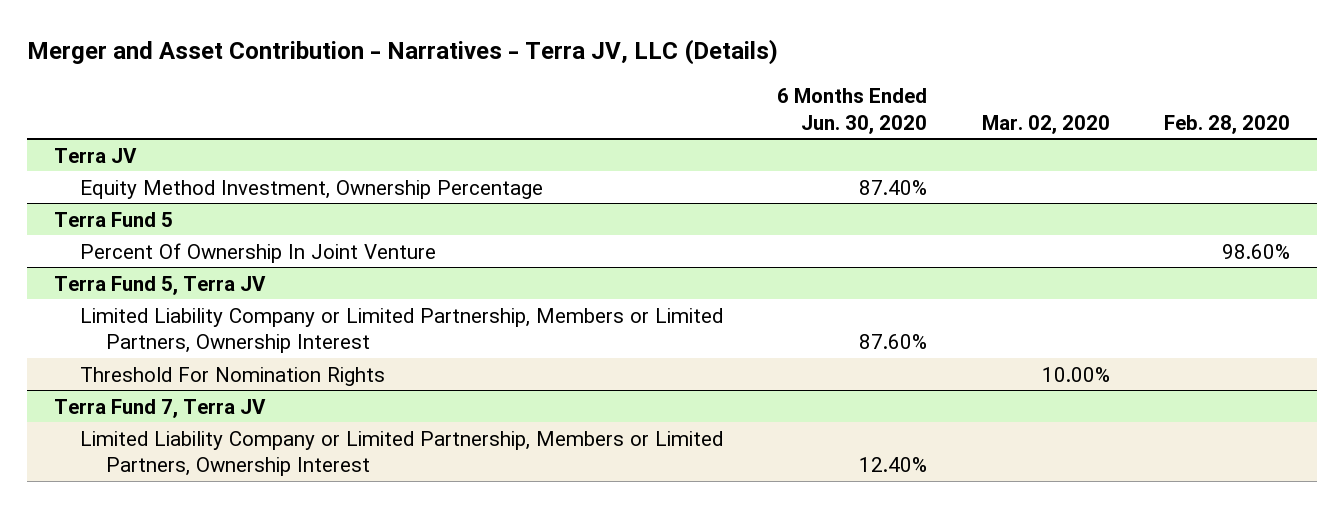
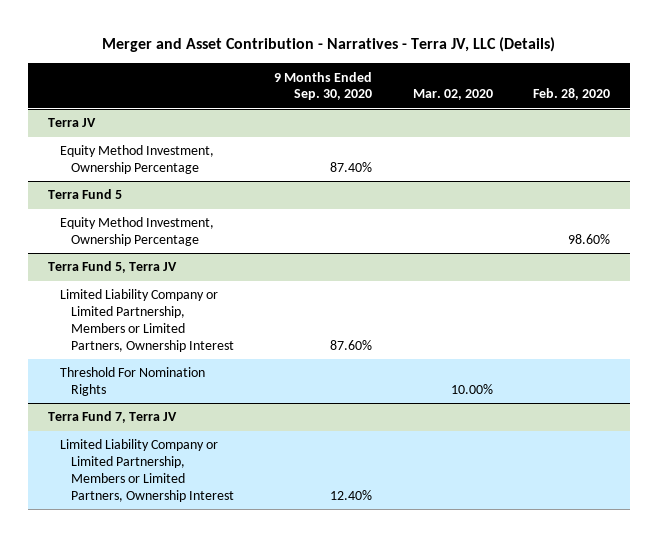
[777,88,928,134] 6 Months Ended Jun. 30, 2020 -> none
none -> [274,71,373,101] 9 Months Ended Sep. 30, 2020
[80,242,437,263] Percent Of Ownership In Joint Venture -> [59,217,214,247] Equity Method Investment, Ownership Percentage

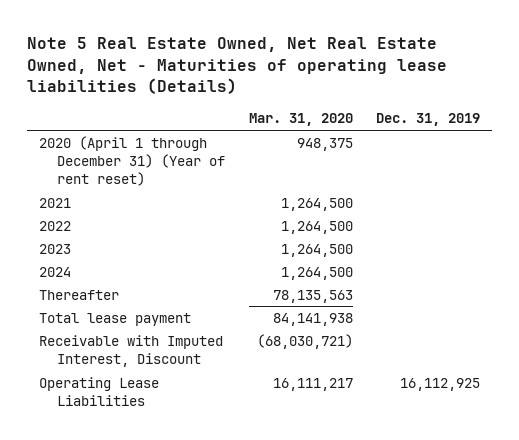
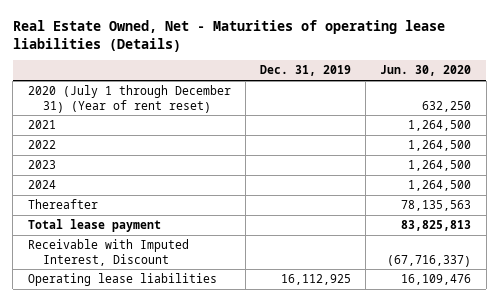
[26,36,447,95] Note 5 Real Estate Owned, Net Real Estate Owned, Net - Maturities of operating lease liabilities (Details) -> [12,19,445,52] Real Estate Owned, Net - Maturities of operating lease liabilities (Details)
[248,113,353,127] Mar. 31, 2020 -> none
none -> [380,65,472,77] Jun. 30, 2020
[38,135,226,187] 2020 (April 1 through December 31) (Year of rent reset) -> [27,85,231,113] 2020 (July 1 through December 31) (Year of rent reset)
[38,376,159,407] Operating Lease Liabilities -> [27,273,217,287] Operating lease liabilities

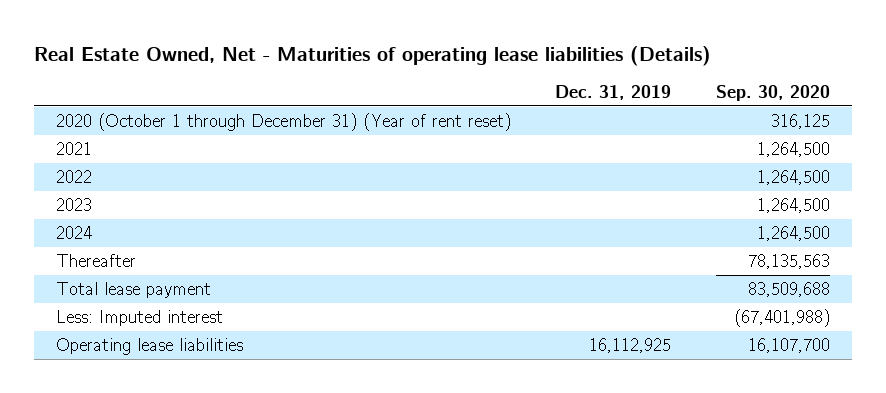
[380,65,472,77] Jun. 30, 2020 -> none
none -> [716,85,831,102] Sep. 30, 2020
[27,85,231,113] 2020 (July 1 through December 31) (Year of rent reset) -> [55,112,511,131] 2020 (October 1 through December 31) (Year of rent reset)
[27,239,189,266] Receivable with Imputed Interest, Discount -> [55,309,223,326] Less: Imputed interest

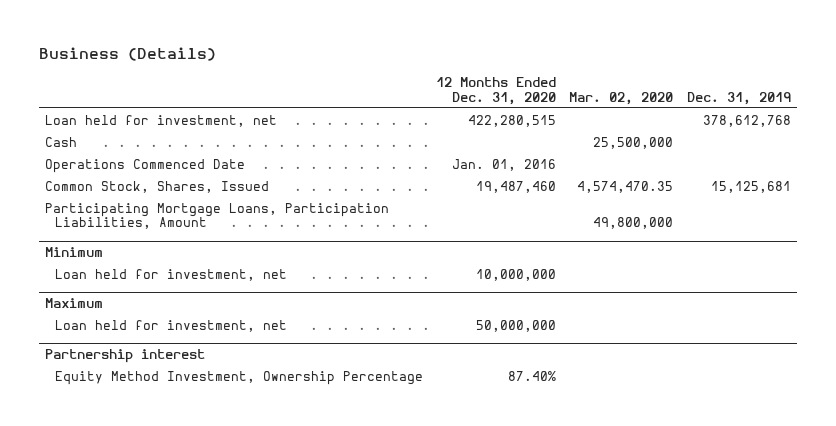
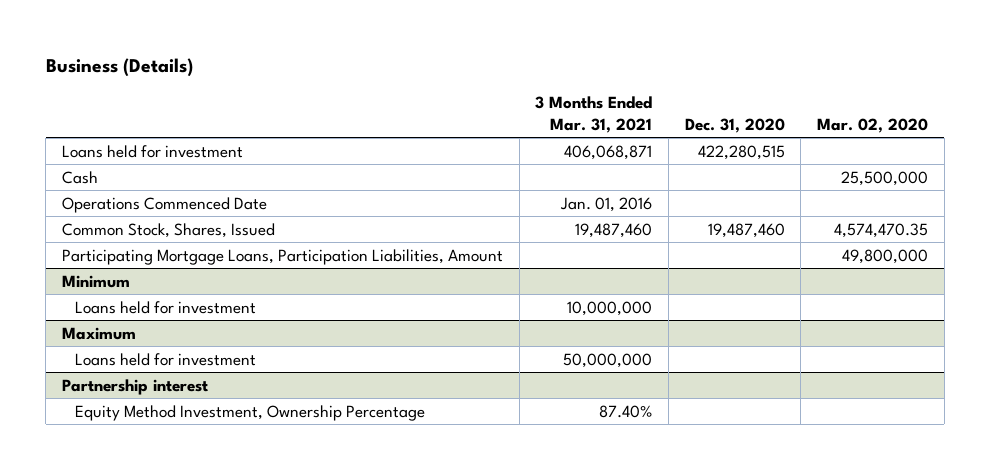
[436,76,557,105] 12 Months Ended Dec. 31, 2020 -> none
[686,91,791,105] Dec. 31, 2019 -> none
none -> [535,96,653,133] 3 Months Ended Mar. 31, 2021
none -> [684,117,785,133] Dec. 31, 2020
[45,114,278,127] Loan held for investment, net -> [62,144,244,158] Loans held for investment
[55,268,288,281] Loan held for investment, net -> [74,300,256,314] Loans held for investment
[55,319,288,332] Loan held for investment, net -> [74,352,256,366] Loans held for investment

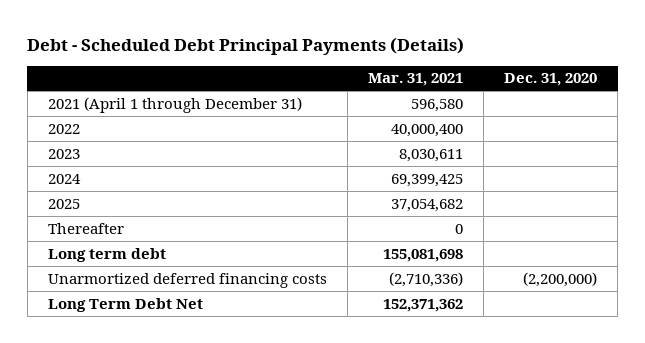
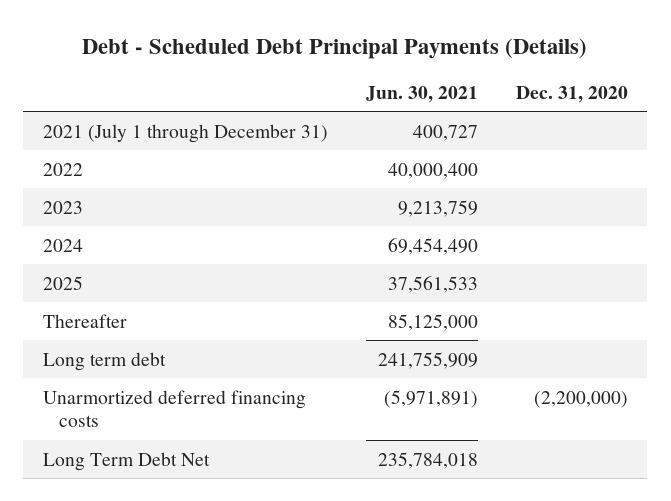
[368,73,464,87] Mar. 31, 2021 -> none
none -> [365,85,478,103] Jun. 30, 2021
[47,96,302,113] 2021 (April 1 through December 31) -> [42,123,328,143] 2021 (July 1 through December 31)

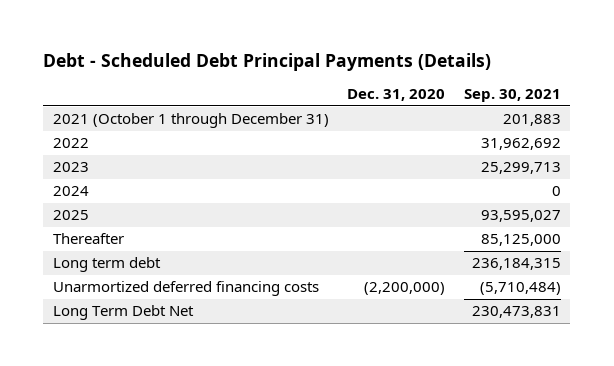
[365,85,478,103] Jun. 30, 2021 -> none
none -> [464,89,562,103] Sep. 30, 2021
[42,123,328,143] 2021 (July 1 through December 31) -> [52,113,329,129] 2021 (October 1 through December 31)

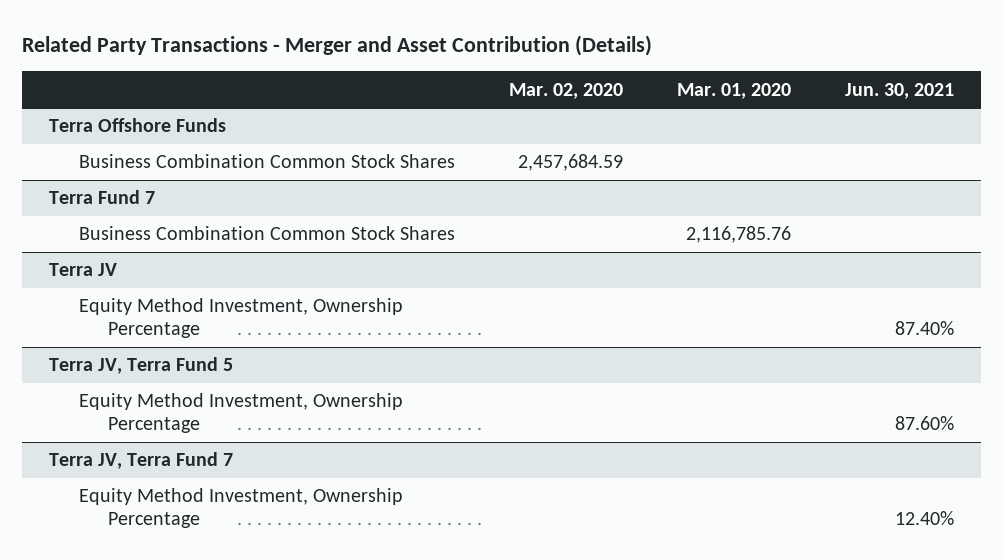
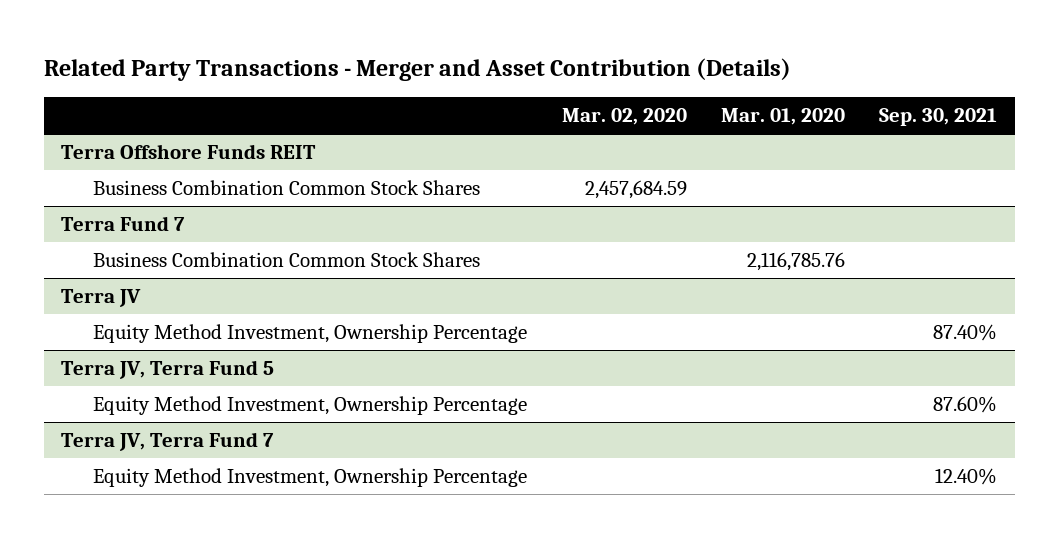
[845,82,955,99] Jun. 30, 2021 -> none
none -> [879,107,998,126] Sep. 30, 2021
[49,118,227,133] Terra Offshore Funds -> [61,144,317,160] Terra Offshore Funds REIT

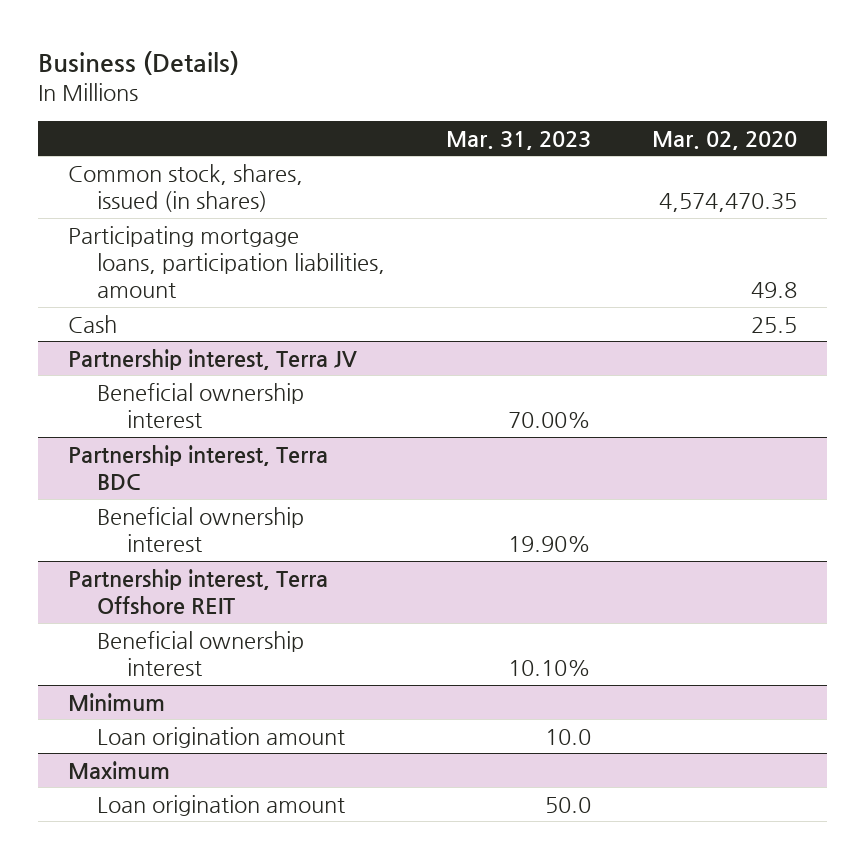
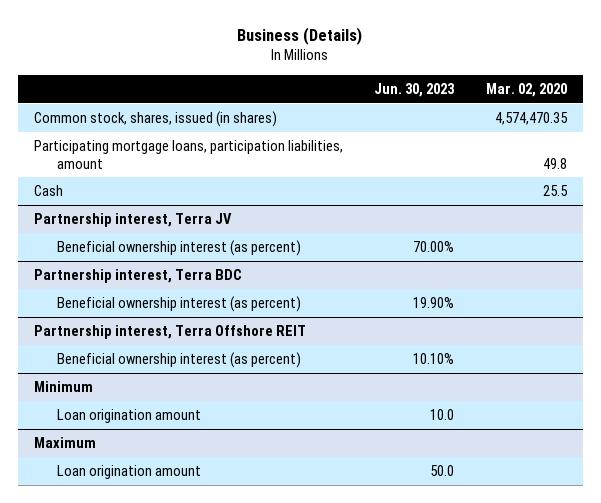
[446,130,592,150] Mar. 31, 2023 -> none
none -> [374,82,456,97] Jun. 30, 2023
[97,382,305,428] Beneficial ownership interest -> [56,240,301,257] Beneficial ownership interest (as percent)
[97,506,305,552] Beneficial ownership interest -> [56,296,301,313] Beneficial ownership interest (as percent)
[97,630,305,676] Beneficial ownership interest -> [56,352,301,369] Beneficial ownership interest (as percent)

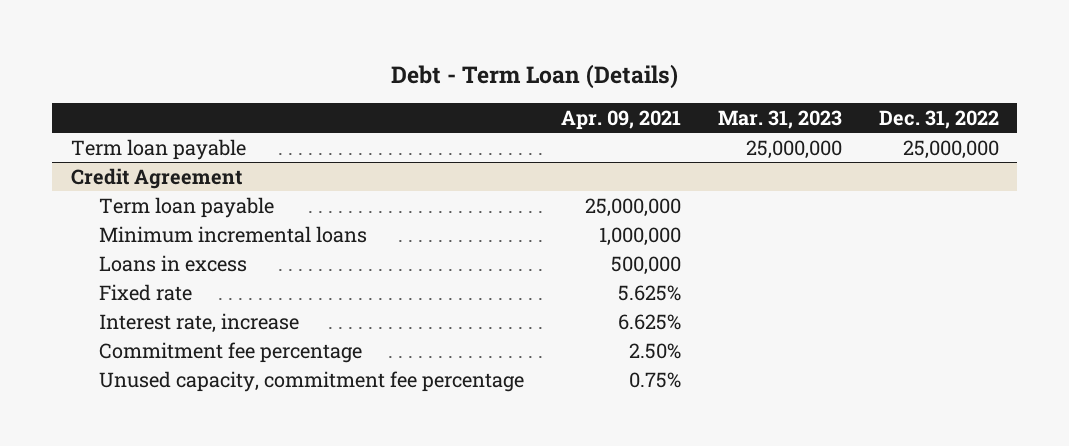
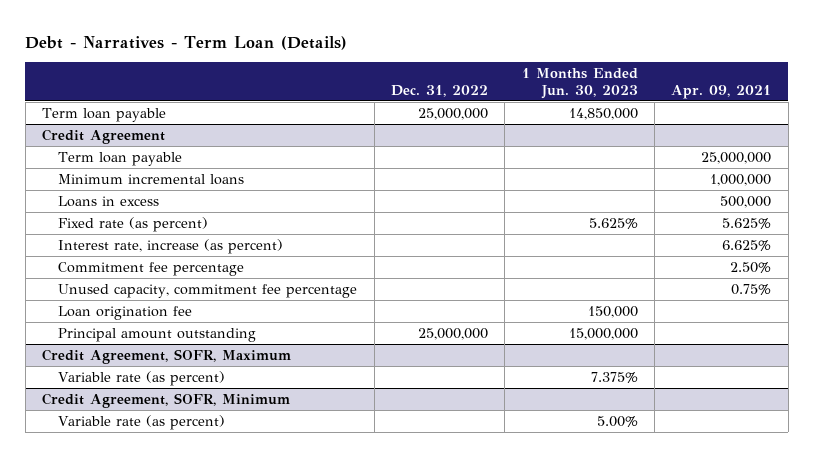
[390,64,678,90] Debt - Term Loan (Details) -> [25,35,348,50] Debt - Narratives - Term Loan (Details)
[717,110,842,130] Mar. 31, 2023 -> none
none -> [521,67,638,99] 1 Months Ended Jun. 30, 2023
[99,283,193,301] Fixed rate -> [58,216,209,232] Fixed rate (as percent)
[99,312,300,333] Interest rate, increase -> [58,238,284,254] Interest rate, increase (as percent)
none -> [58,305,193,320] Loan origination fee
none -> [58,327,257,342] Principal amount outstanding
none -> [42,348,292,364] Credit Agreement, SOFR, Maximum
none -> [58,370,226,386] Variable rate (as percent)
none -> [42,392,291,408] Credit Agreement, SOFR, Minimum
none -> [58,414,226,430] Variable rate (as percent)

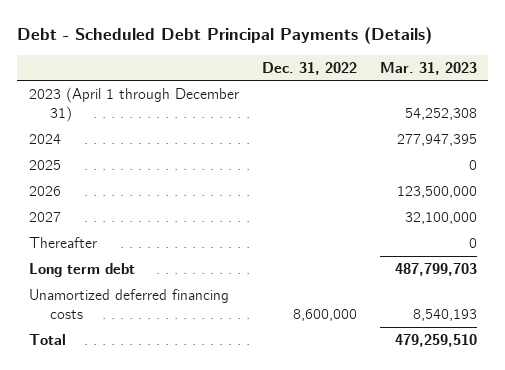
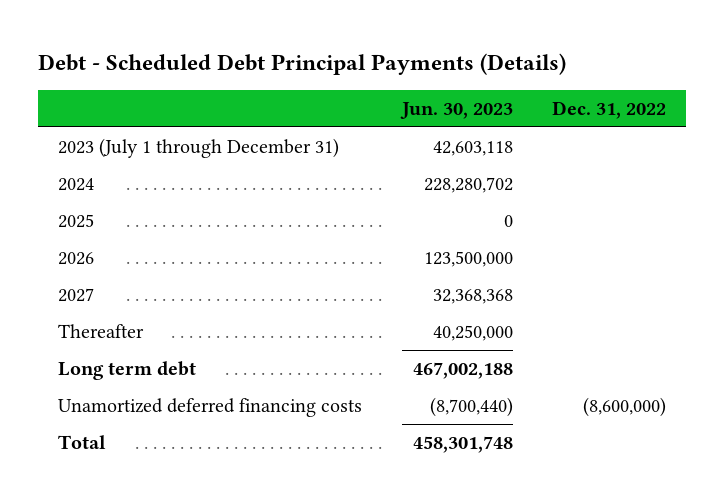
[379,61,477,75] Mar. 31, 2023 -> none
none -> [399,101,513,119] Jun. 30, 2023
[28,86,239,122] 2023 (April 1 through December 31) -> [58,137,340,158] 2023 (July 1 through December 31)
[292,308,357,321] 8,600,000 -> [583,396,667,417] (8,600,000)

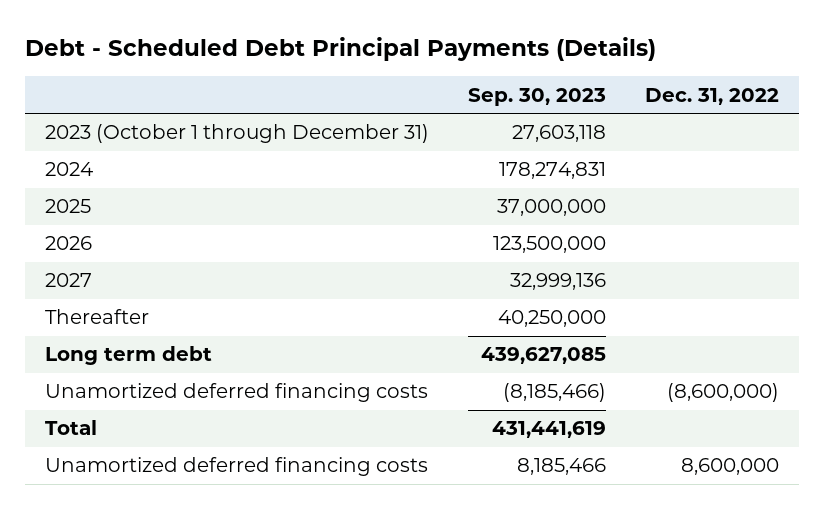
[399,101,513,119] Jun. 30, 2023 -> none
none -> [468,87,607,106] Sep. 30, 2023
[58,137,340,158] 2023 (July 1 through December 31) -> [45,124,430,144] 2023 (October 1 through December 31)
none -> [45,457,429,477] Unamortized deferred financing costs

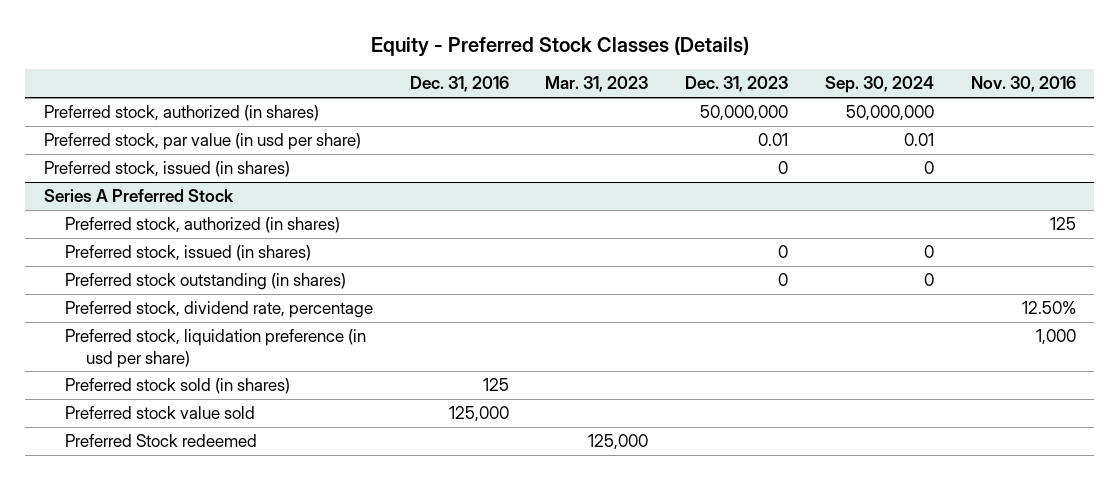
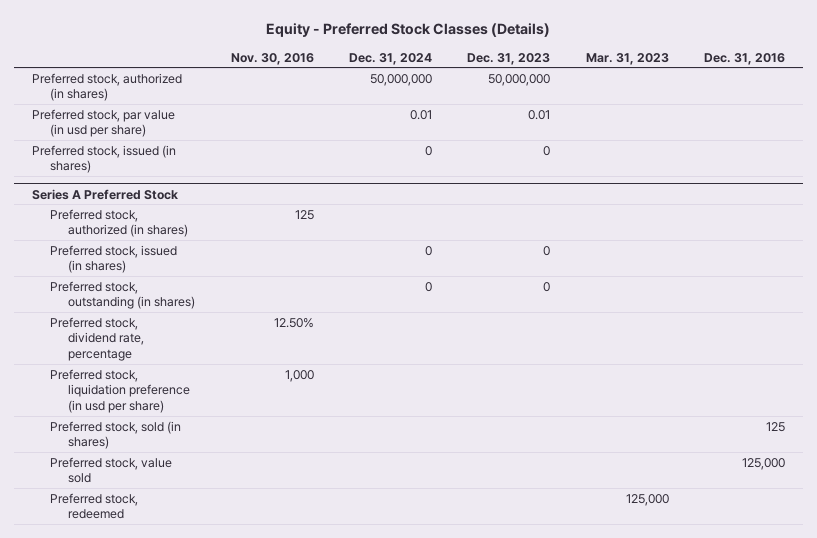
[824,76,934,94] Sep. 30, 2024 -> none
none -> [348,52,432,65] Dec. 31, 2024
[64,273,346,291] Preferred stock outstanding (in shares) -> [50,280,196,310] Preferred stock, outstanding (in shares)
[64,378,290,395] Preferred stock sold (in shares) -> [50,420,182,450] Preferred stock, sold (in shares)
[64,406,255,420] Preferred stock value sold -> [50,456,173,484] Preferred stock, value sold
[64,434,257,448] Preferred Stock redeemed -> [50,492,139,520] Preferred stock, redeemed

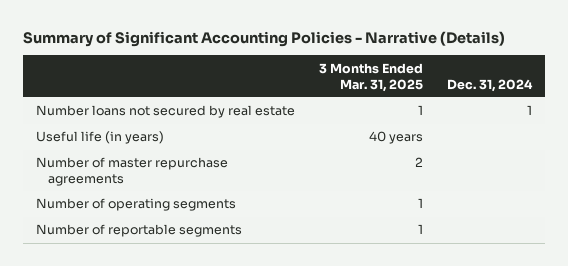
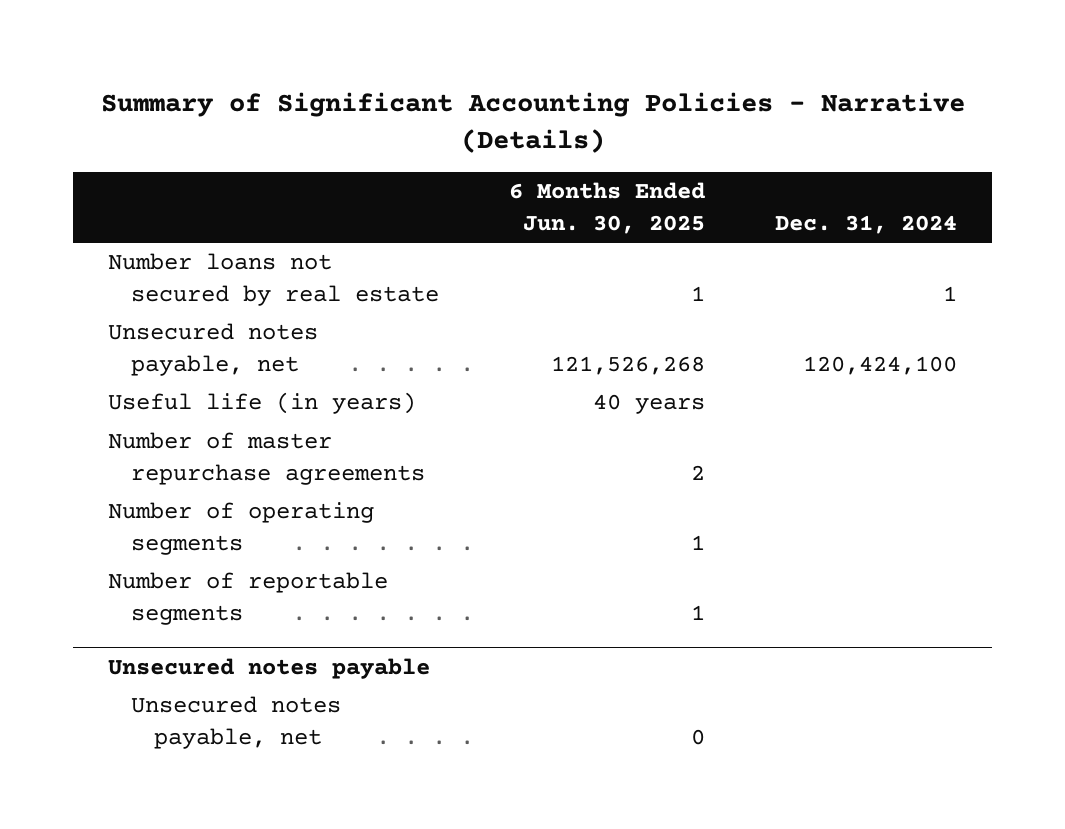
[319,62,424,92] 3 Months Ended Mar. 31, 2025 -> none
none -> [508,182,705,234] 6 Months Ended Jun. 30, 2025
none -> [108,323,319,376] Unsecured notes payable, net
none -> [108,658,431,680] Unsecured notes payable
none -> [131,696,342,749] Unsecured notes payable, net

